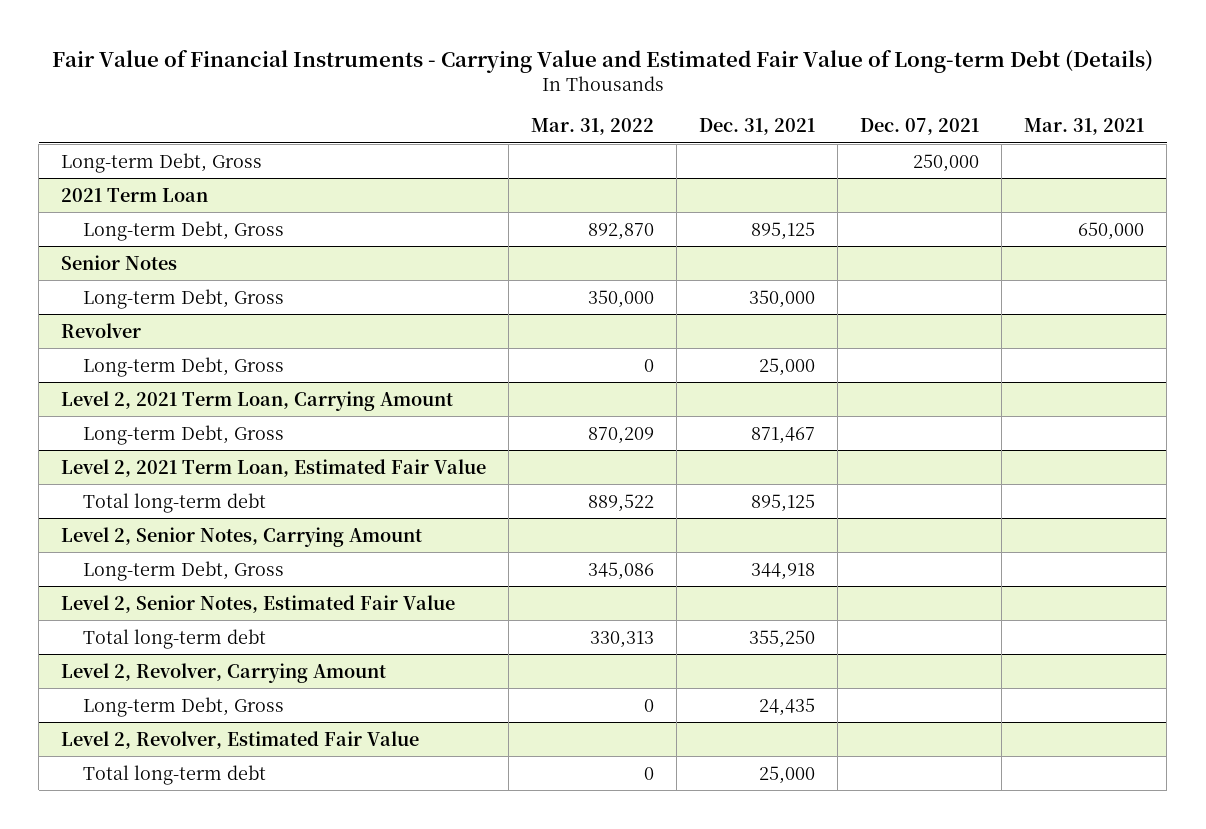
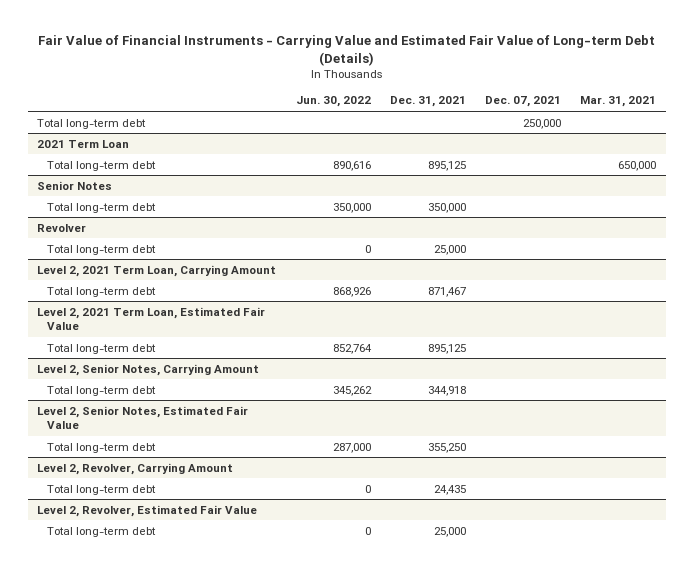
[531,118,655,136] Mar. 31, 2022 -> none
none -> [295,96,371,108] Jun. 30, 2022
[61,152,263,173] Long-term Debt, Gross -> [37,118,147,129] Total long-term debt
[83,220,285,241] Long-term Debt, Gross -> [47,160,157,171] Total long-term debt
[83,288,285,309] Long-term Debt, Gross -> [47,202,157,213] Total long-term debt
[83,356,285,377] Long-term Debt, Gross -> [47,244,157,255] Total long-term debt
[83,424,285,445] Long-term Debt, Gross -> [47,286,157,297] Total long-term debt
[83,560,285,581] Long-term Debt, Gross -> [47,385,157,396] Total long-term debt
[83,696,285,717] Long-term Debt, Gross -> [47,484,157,495] Total long-term debt

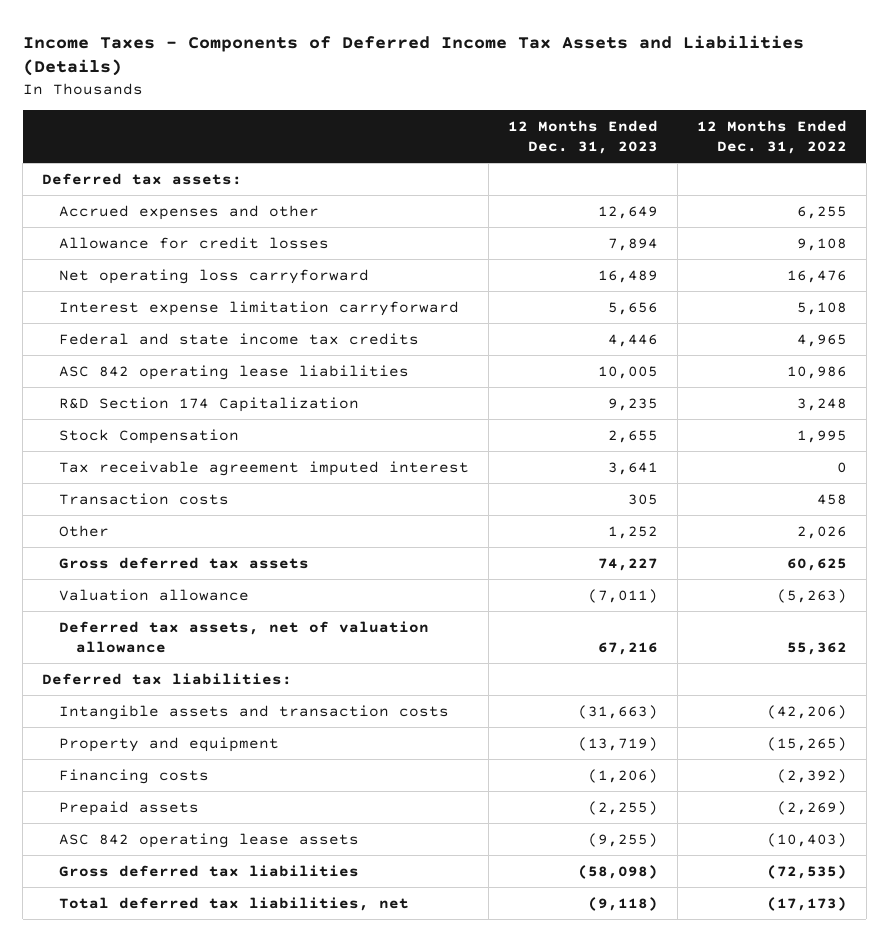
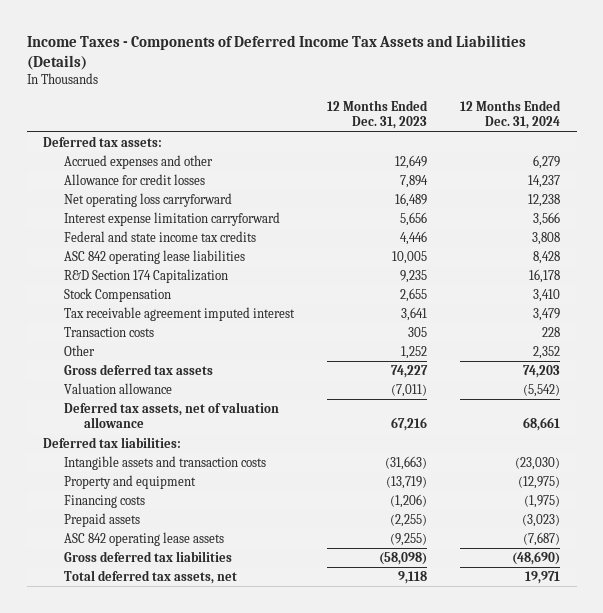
[696,119,847,155] 12 Months Ended Dec. 31, 2022 -> none
none -> [460,100,562,130] 12 Months Ended Dec. 31, 2024
[58,896,409,911] Total deferred tax liabilities, net -> [63,570,237,585] Total deferred tax assets, net
[587,896,658,911] (9,118) -> [397,571,427,585] 9,118

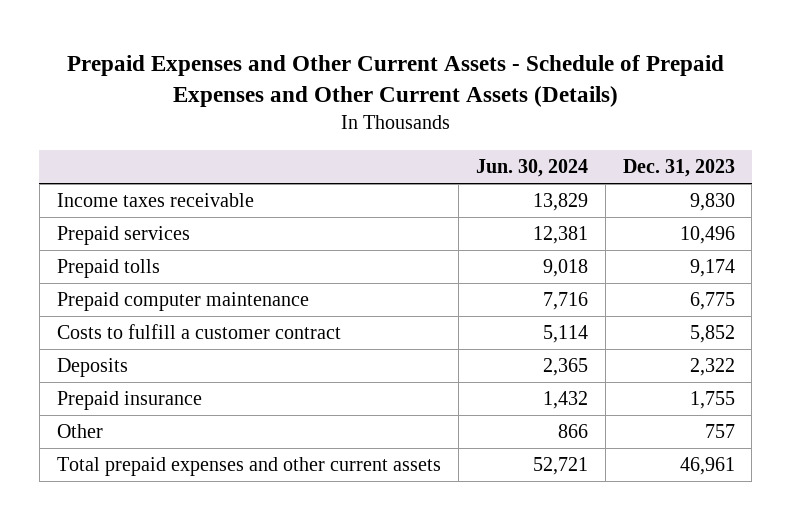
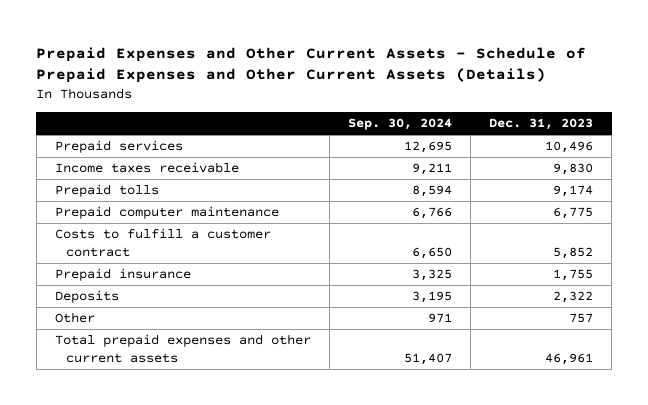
[475,158,588,177] Jun. 30, 2024 -> none
none -> [348,118,453,131] Sep. 30, 2024
[56,193,254,208] Income taxes receivable -> [54,162,239,174] Income taxes receivable
[56,358,128,378] Deposits -> [54,290,119,304] Deposits

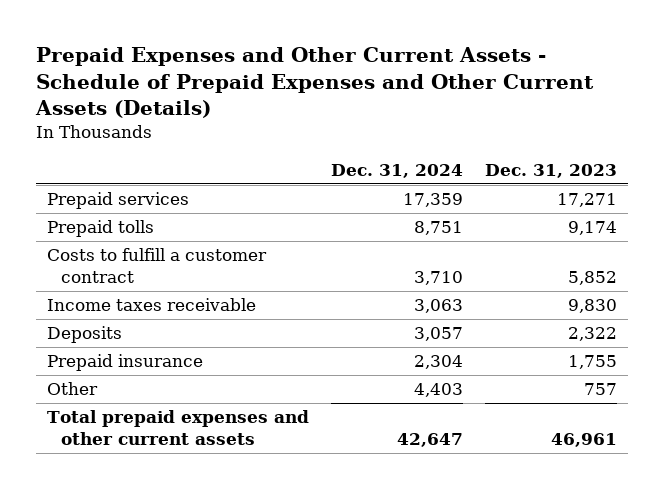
[348,118,453,131] Sep. 30, 2024 -> none
none -> [331,163,464,178] Dec. 31, 2024
[545,141,594,154] 10,496 -> [557,193,618,208] 17,271
[54,206,279,220] Prepaid computer maintenance -> none
[54,162,239,174] Income taxes receivable -> [46,298,256,312] Income taxes receivable
[54,268,191,282] Prepaid insurance -> [46,354,203,372] Prepaid insurance

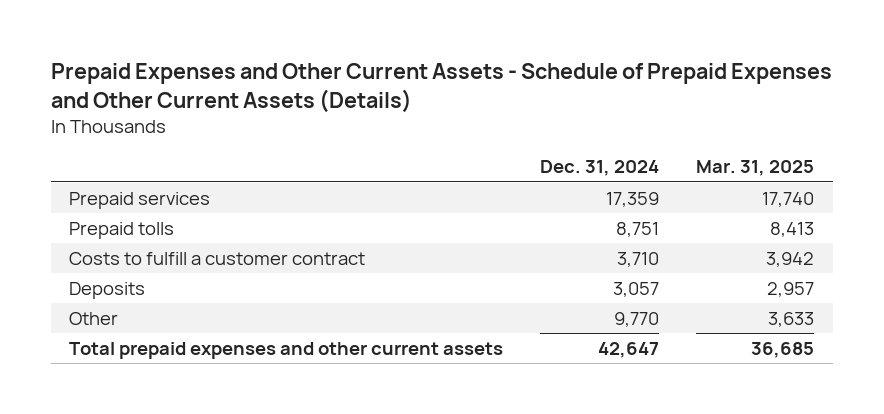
[485,163,618,178] Dec. 31, 2023 -> none
none -> [696,160,815,177] Mar. 31, 2025
[46,298,256,312] Income taxes receivable -> none
[46,354,203,372] Prepaid insurance -> none
[414,383,464,398] 4,403 -> [614,311,660,327] 9,770

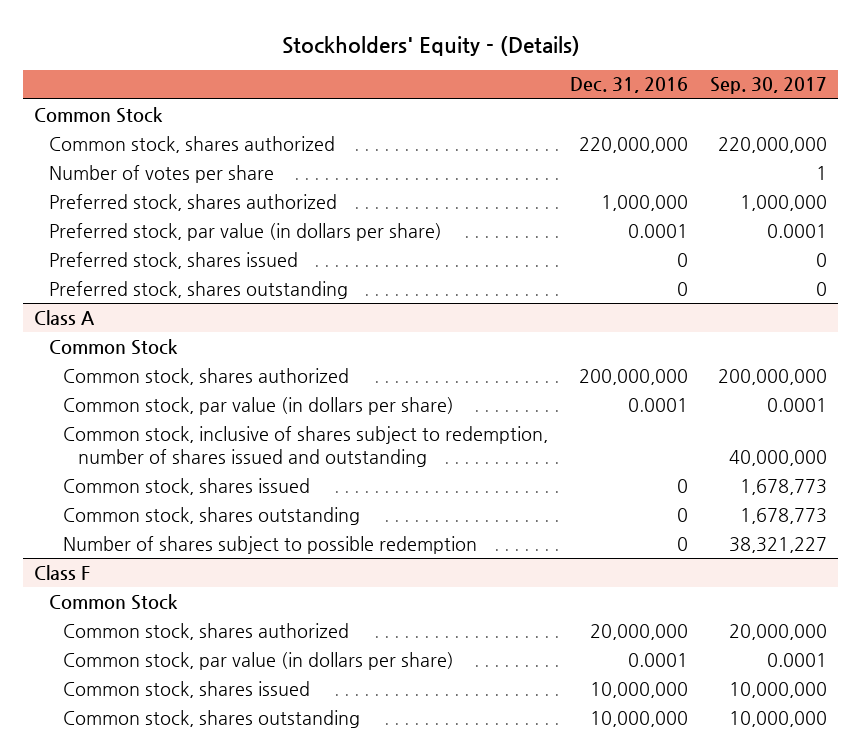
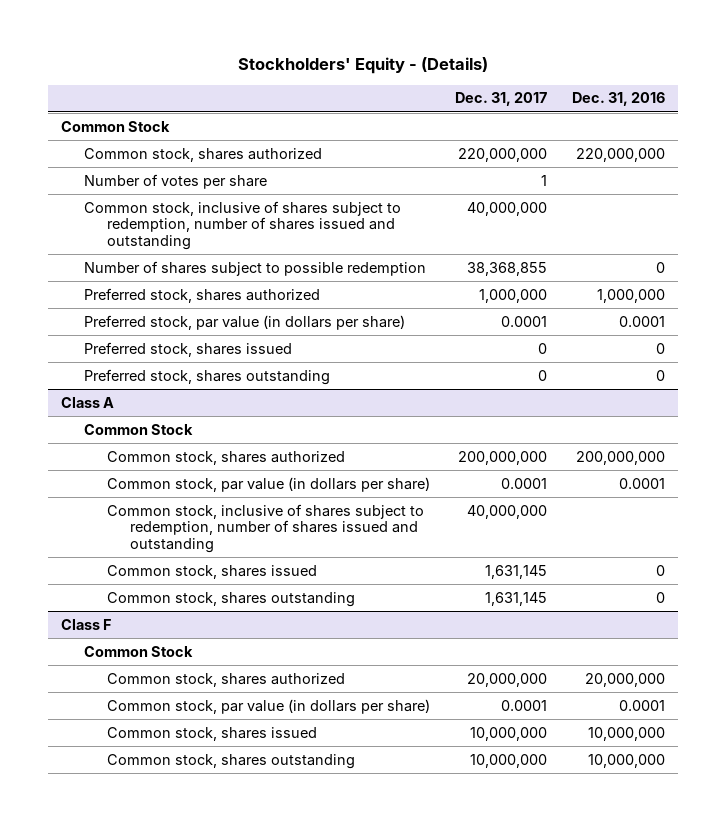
[710,77,828,95] Sep. 30, 2017 -> none
none -> [454,92,547,107] Dec. 31, 2017
none -> [83,200,401,251] Common stock, inclusive of shares subject to redemption, number of shares issued and outstanding
none -> [83,260,426,276] Number of shares subject to possible redemption
[63,535,478,554] Number of shares subject to possible redemption -> none

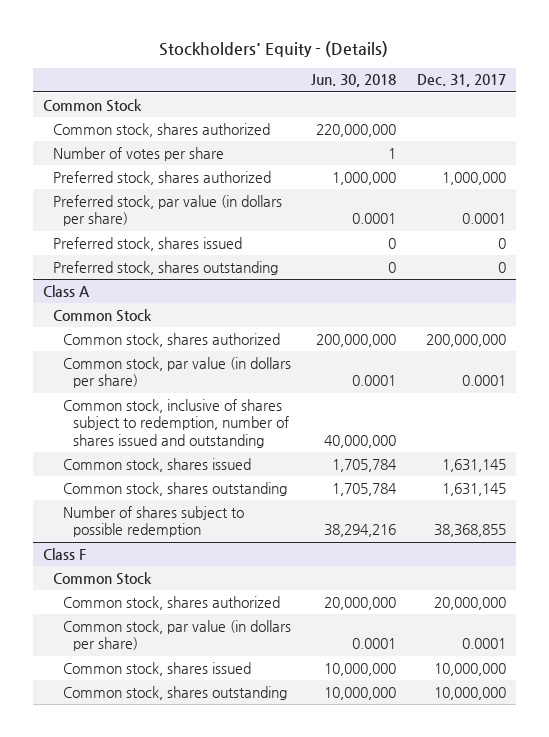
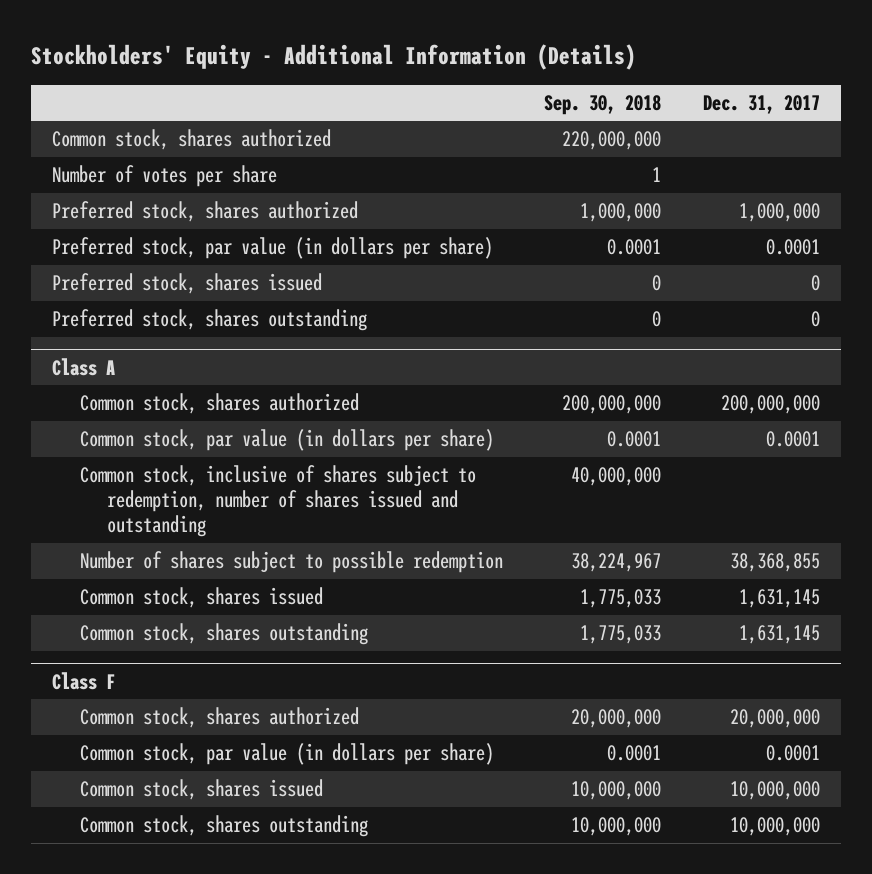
[159,40,389,57] Stockholders' Equity - (Details) -> [31,43,637,70] Stockholders' Equity - Additional Information (Details)
[311,74,397,88] Jun. 30, 2018 -> none
none -> [544,94,662,115] Sep. 30, 2018
[42,98,142,112] Common Stock -> none
[52,308,152,322] Common Stock -> none
[62,505,244,538] Number of shares subject to possible redemption -> [79,551,503,574] Number of shares subject to possible redemption
[52,571,152,585] Common Stock -> none

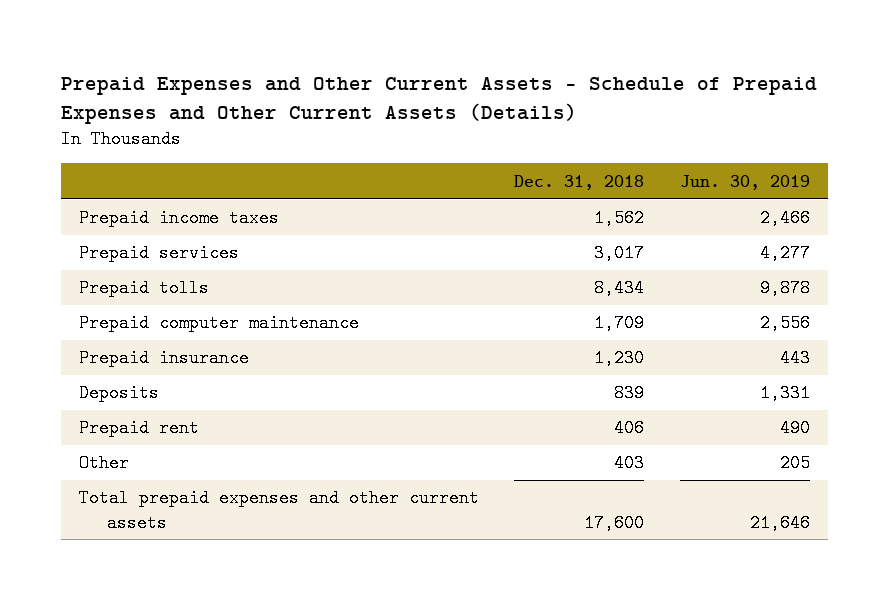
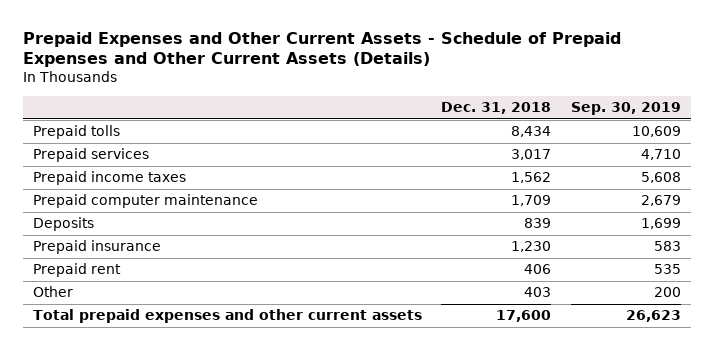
[679,174,810,190] Jun. 30, 2019 -> none
none -> [570,102,681,116] Sep. 30, 2019
[78,244,239,263] Prepaid services -> [32,148,149,163] Prepaid services
[78,209,279,228] Prepaid income taxes -> [32,171,186,186] Prepaid income taxes
[78,349,249,368] Prepaid insurance -> [32,240,161,255] Prepaid insurance

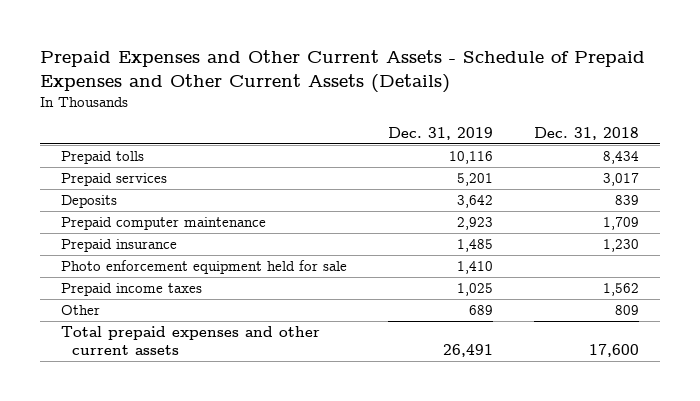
[570,102,681,116] Sep. 30, 2019 -> none
none -> [387,127,493,141] Dec. 31, 2019
[32,194,258,209] Prepaid computer maintenance -> [60,217,266,231] Prepaid computer maintenance
[32,263,121,278] Prepaid rent -> none
none -> [60,260,347,275] Photo enforcement equipment held for sale
[32,171,186,186] Prepaid income taxes -> [60,283,202,297] Prepaid income taxes
[524,287,552,298] 403 -> [614,305,639,316] 809

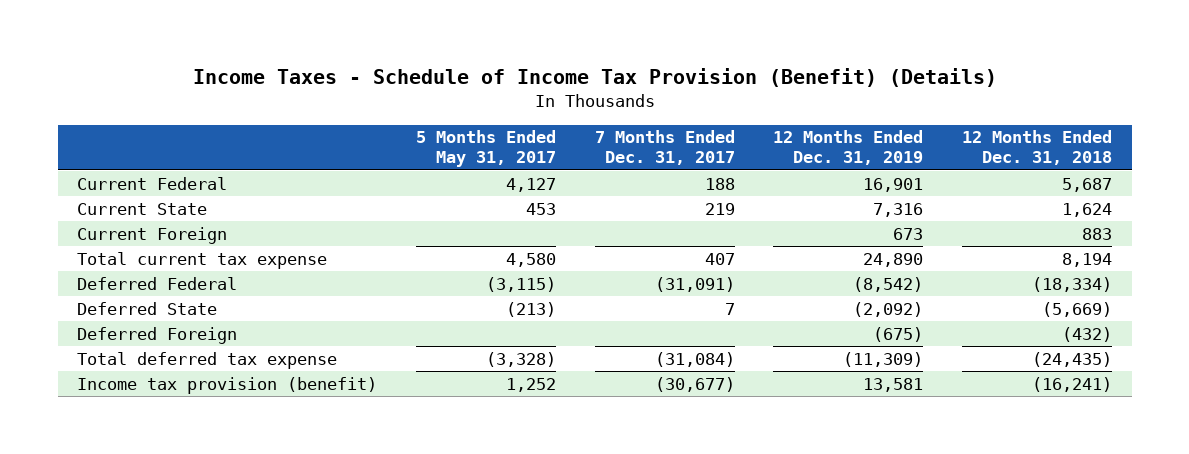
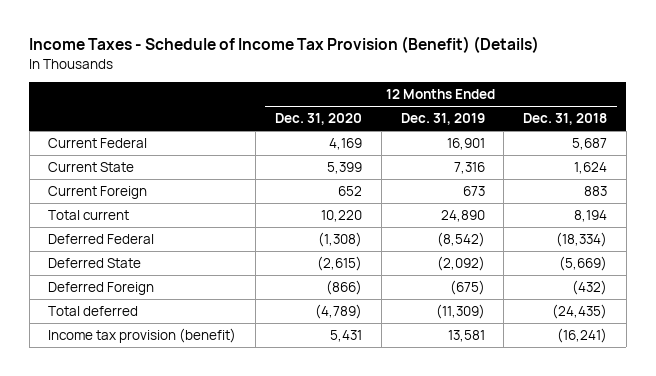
[415,130,556,168] 5 Months Ended May 31, 2017 -> none
[594,130,735,166] 7 Months Ended Dec. 31, 2017 -> none
none -> [274,113,362,126] Dec. 31, 2020
[77,251,328,269] Total current tax expense -> [48,209,130,220] Total current
[77,351,338,369] Total deferred tax expense -> [48,305,139,316] Total deferred

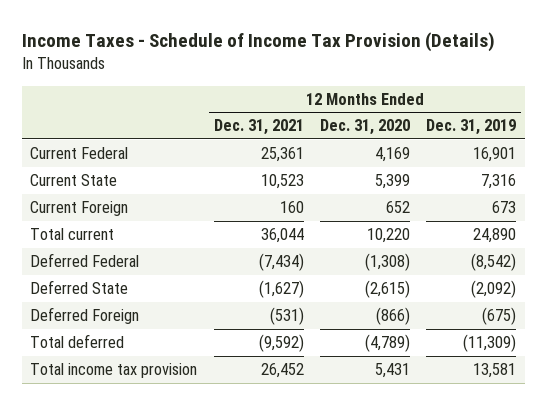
[29,36,540,54] Income Taxes - Schedule of Income Tax Provision (Benefit) (Details) -> [21,32,495,53] Income Taxes - Schedule of Income Tax Provision (Details)
[523,113,608,126] Dec. 31, 2018 -> none
none -> [213,119,304,136] Dec. 31, 2021
[48,327,237,343] Income tax provision (benefit) -> [30,363,198,379] Total income tax provision

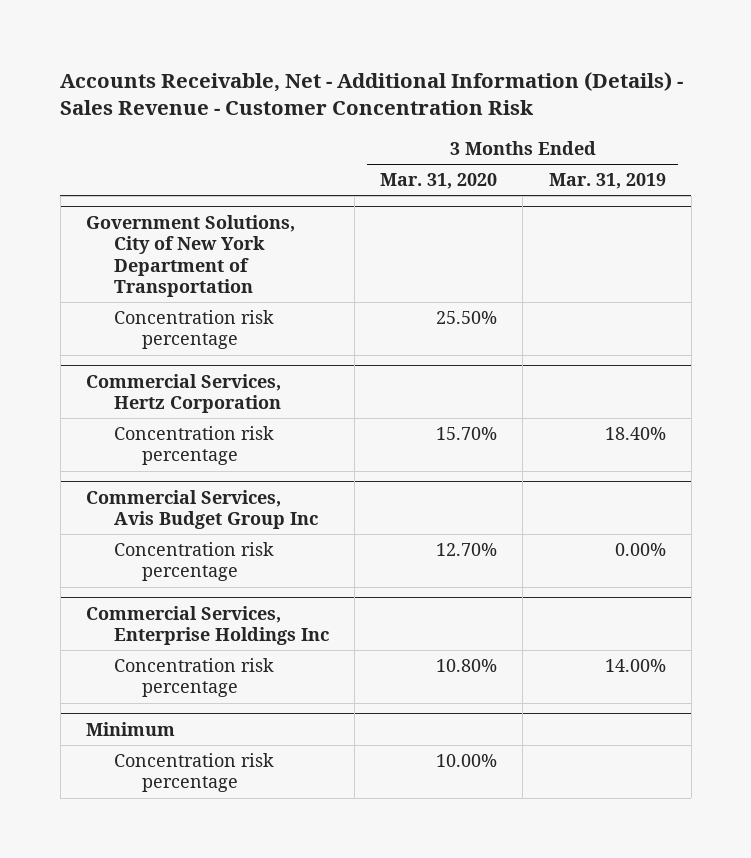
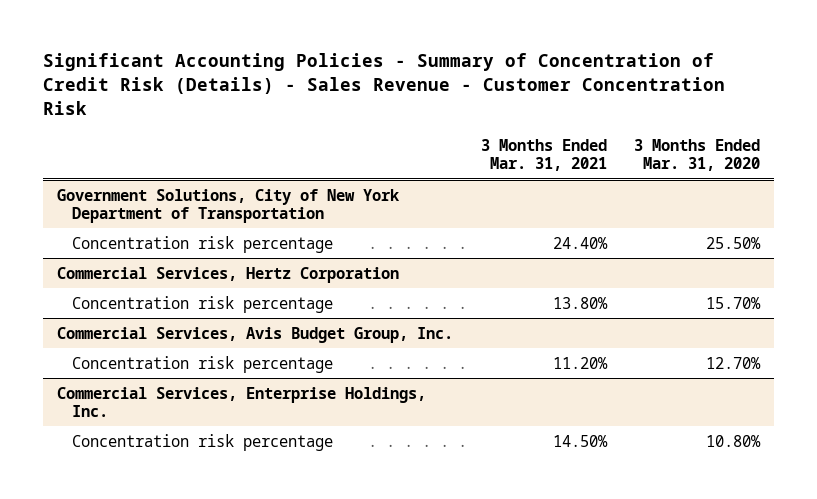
[60,71,684,116] Accounts Receivable, Net - Additional Information (Details) - Sales Revenue - Customer Concentration Risk -> [42,52,725,115] Significant Accounting Policies - Summary of Concentration of Credit Risk (Details) - Sales Revenue - Customer Concentration Risk
[548,173,666,190] Mar. 31, 2019 -> none
none -> [480,138,607,172] 3 Months Ended Mar. 31, 2021
[85,489,318,530] Commercial Services, Avis Budget Group Inc -> [56,326,453,343] Commercial Services, Avis Budget Group, Inc.
[85,605,329,646] Commercial Services, Enterprise Holdings Inc -> [56,386,426,417] Commercial Services, Enterprise Holdings, Inc.
[85,721,175,736] Minimum -> none
[113,752,274,793] Concentration risk percentage -> none

